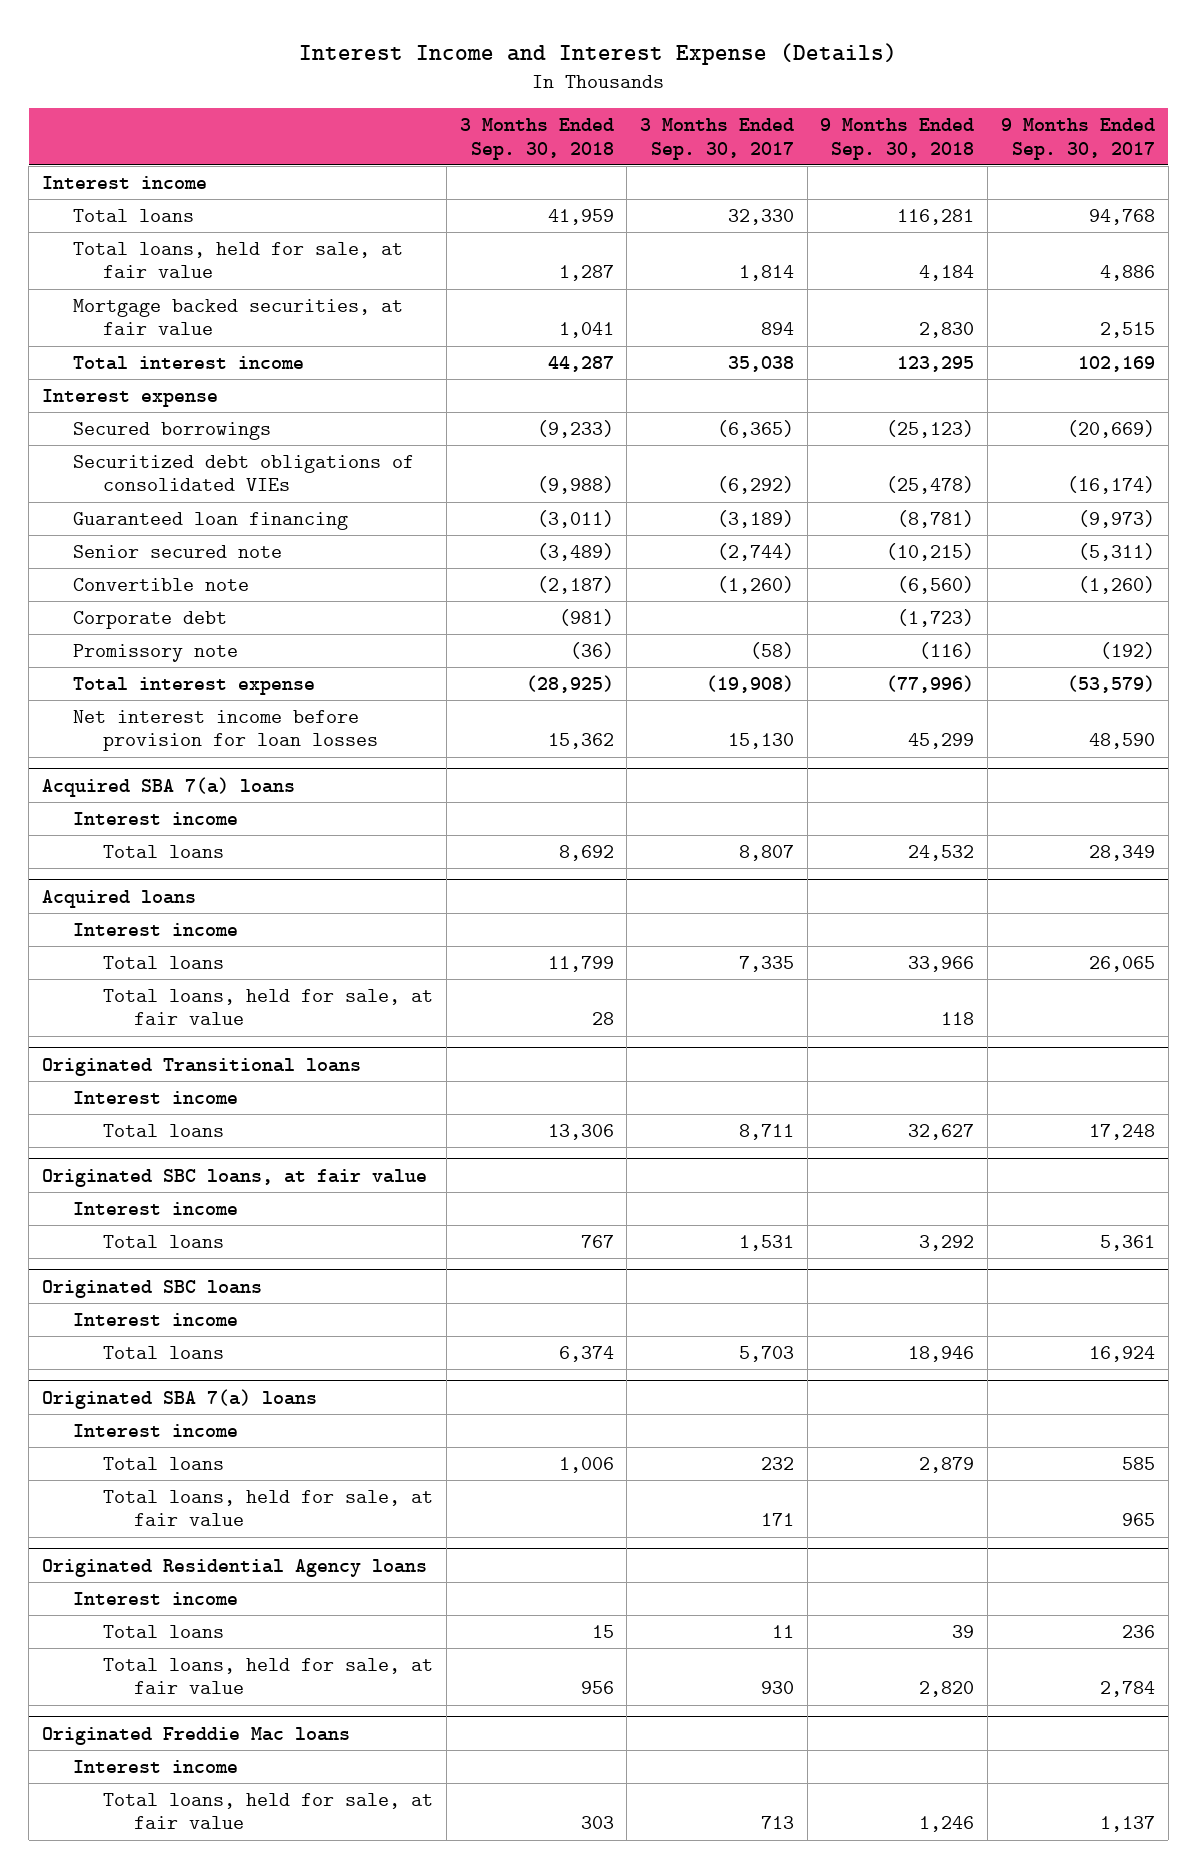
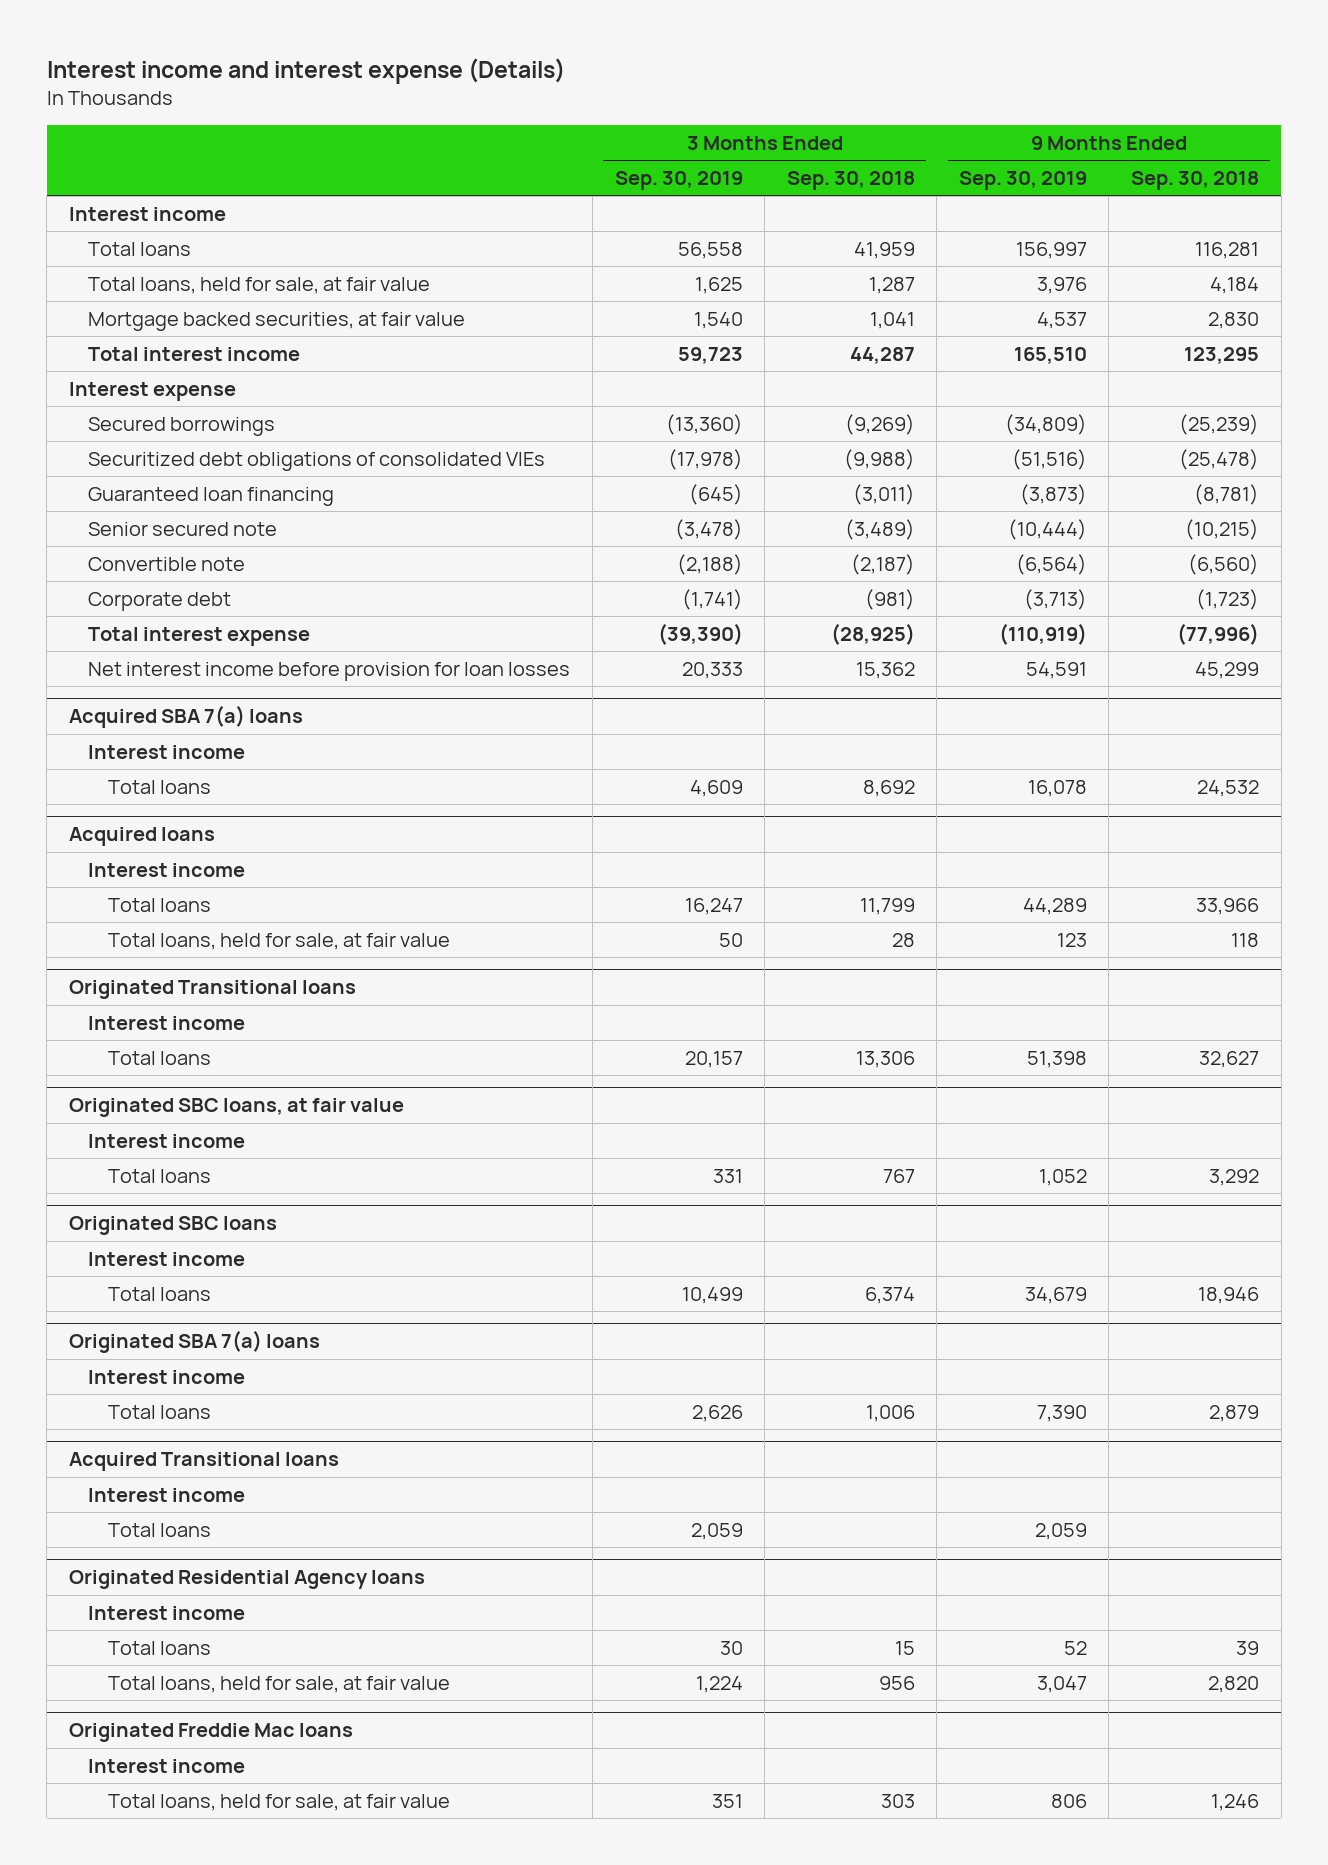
[299,43,898,66] Interest Income and Interest Expense (Details) -> [46,58,565,85] Interest income and interest expense (Details)
[640,117,795,160] 3 Months Ended Sep. 30, 2017 -> none
[1000,117,1155,160] 9 Months Ended Sep. 30, 2017 -> none
none -> [614,171,743,191] Sep. 30, 2019
none -> [958,171,1087,191] Sep. 30, 2019
[536,419,614,438] (9,233) -> [844,413,915,435] (9,269)
[886,419,975,438] (25,123) -> [1179,413,1260,435] (25,239)
[72,643,238,662] Promissory note -> none
[103,1489,434,1527] Total loans, held for sale, at fair value -> none
none -> [68,1452,339,1472] Acquired Transitional loans
none -> [88,1487,246,1502] Interest income
none -> [107,1522,211,1537] Total loans

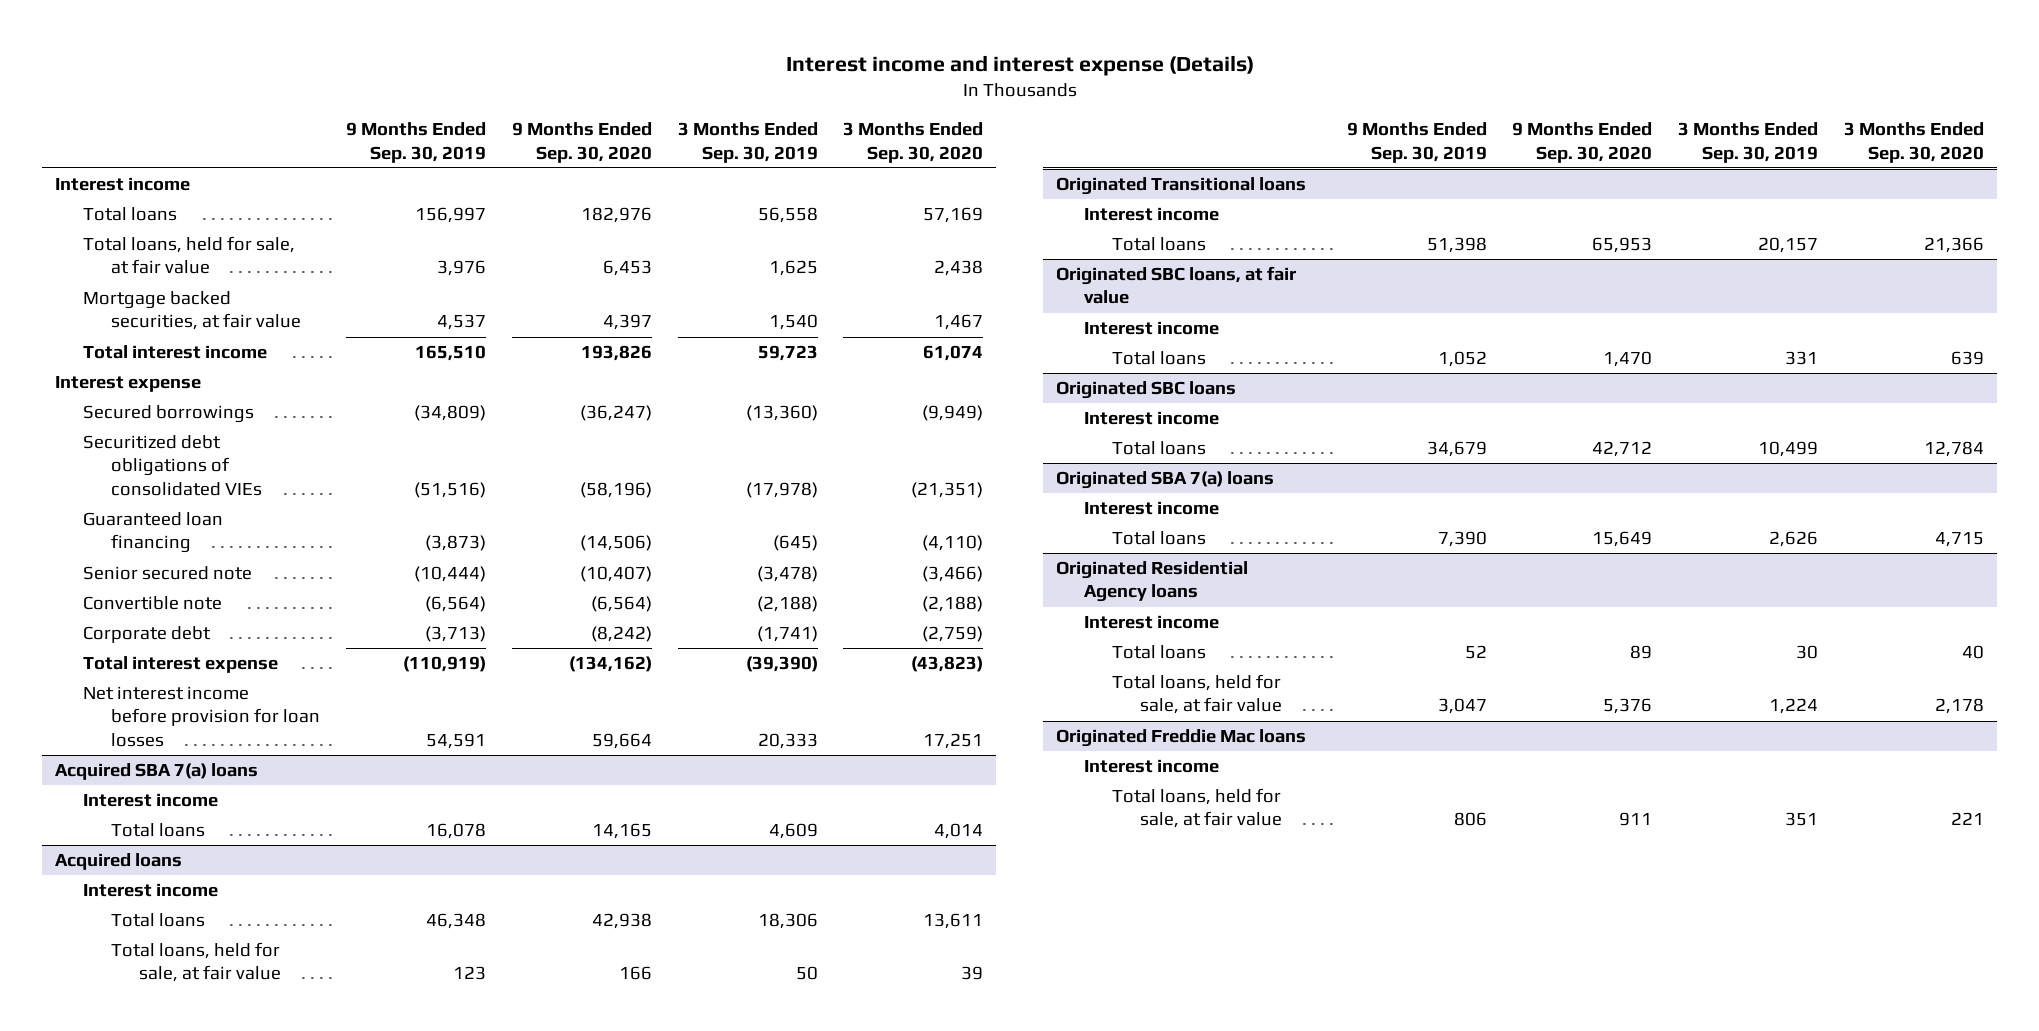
[786,171,915,191] Sep. 30, 2018 -> none
[1131,171,1260,191] Sep. 30, 2018 -> none
none -> [511,122,652,163] 9 Months Ended Sep. 30, 2020
none -> [843,122,984,163] 3 Months Ended Sep. 30, 2020
[684,897,743,915] 16,247 -> [757,913,818,930] 18,306
[1022,897,1087,915] 44,289 -> [426,913,487,930] 46,348
[68,1452,339,1472] Acquired Transitional loans -> none
[88,1487,246,1502] Interest income -> none
[107,1522,211,1537] Total loans -> none

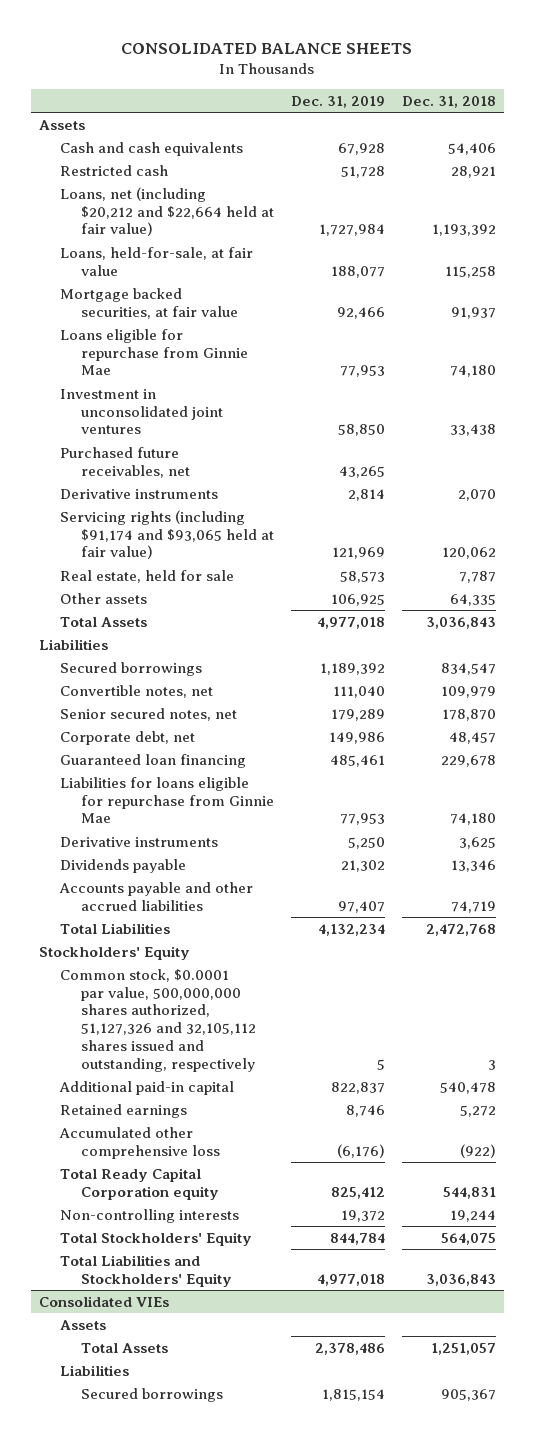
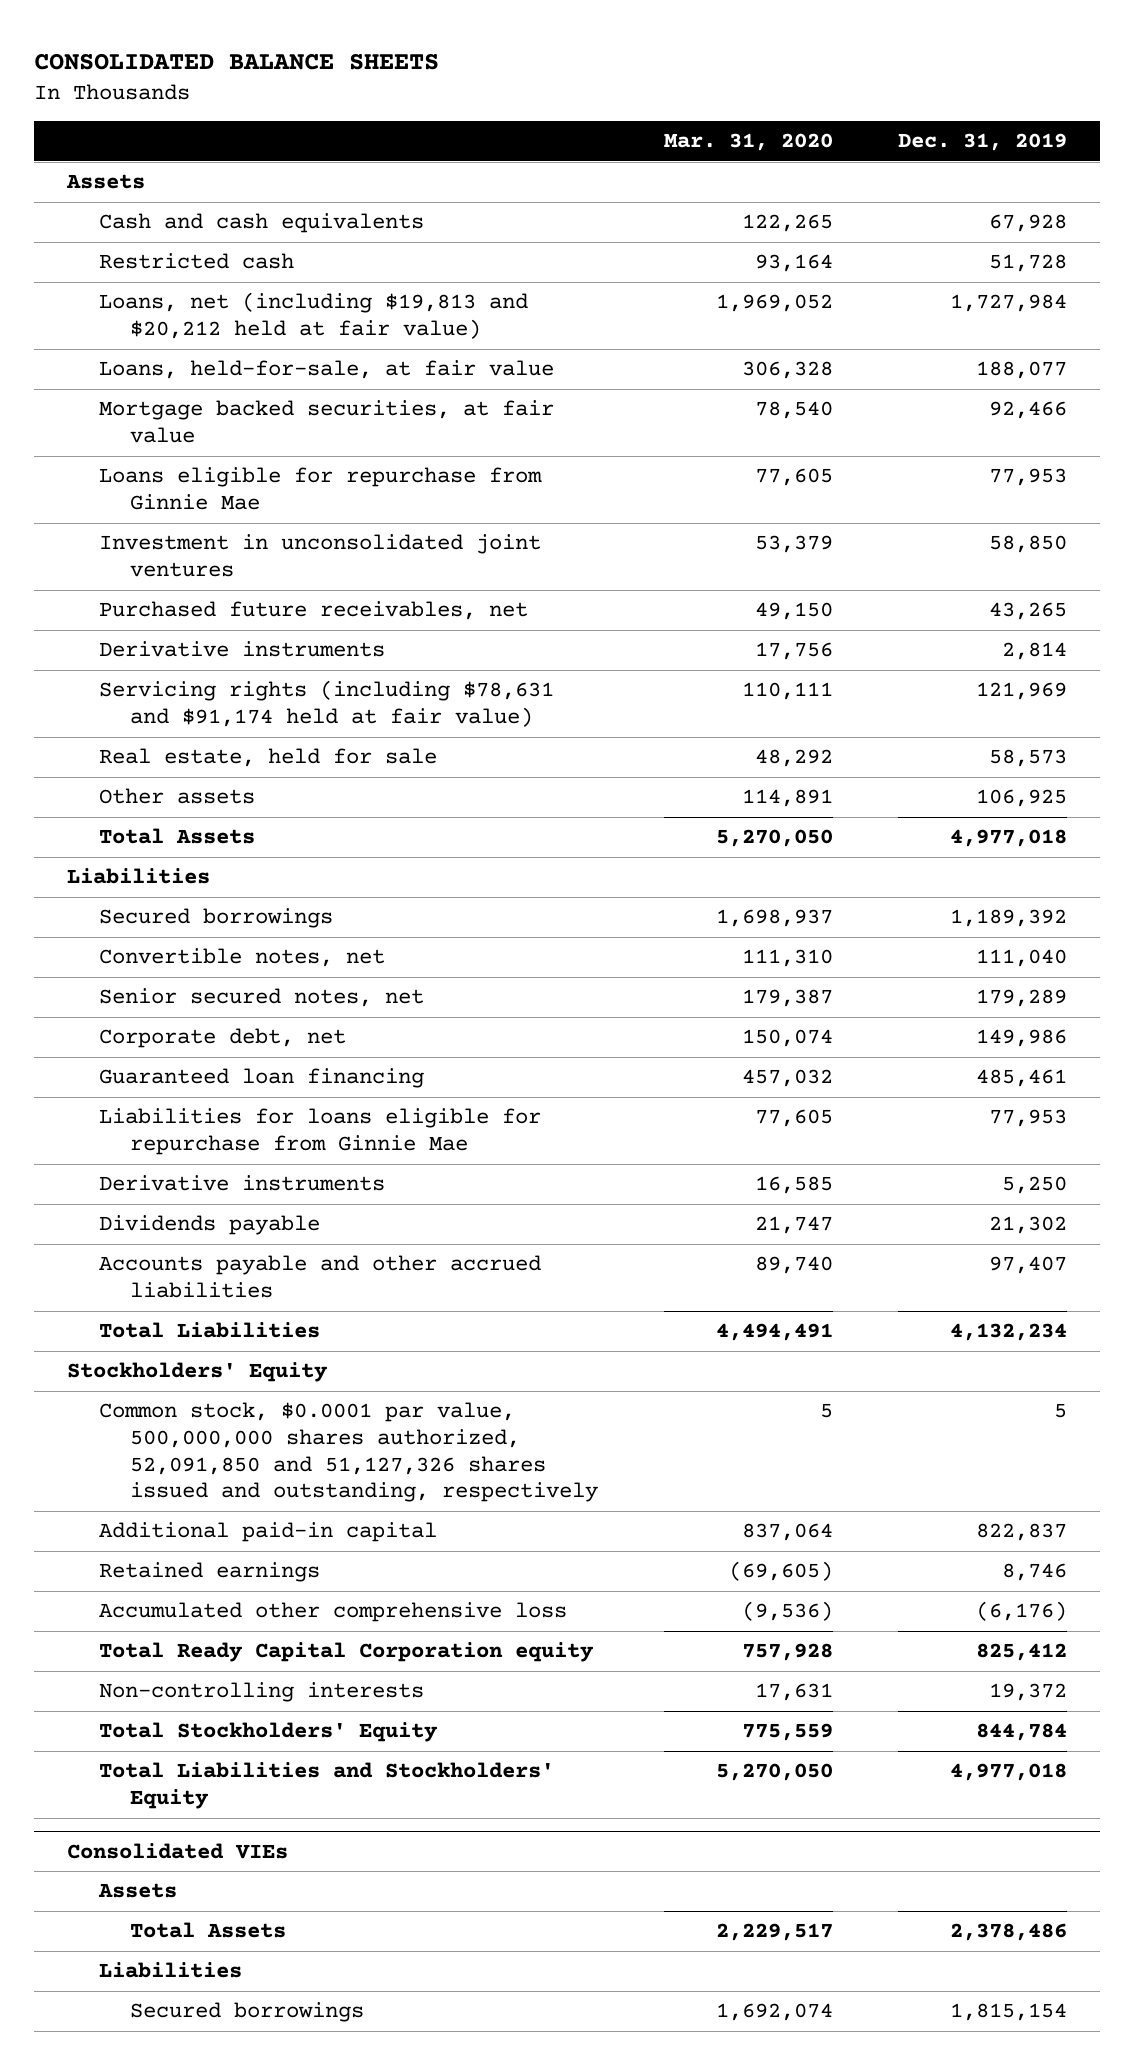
[401,95,496,108] Dec. 31, 2018 -> none
none -> [663,133,833,152] Mar. 31, 2020
[60,186,274,237] Loans, net (including $20,212 and $22,664 held at fair value) -> [98,292,528,340] Loans, net (including $19,813 and $20,212 held at fair value)
[60,509,274,560] Servicing rights (including $91,174 and $93,065 held at fair value) -> [98,680,554,728] Servicing rights (including $78,631 and $91,174 held at fair value)
[60,968,256,1073] Common stock, $0.0001 par value, 500,000,000 shares authorized, 51,127,326 and 32,105,112 shares issued and outstanding, respectively -> [98,1402,599,1503] Common stock, $0.0001 par value, 500,000,000 shares authorized, 52,091,850 and 51,127,326 shares issued and outstanding, respectively

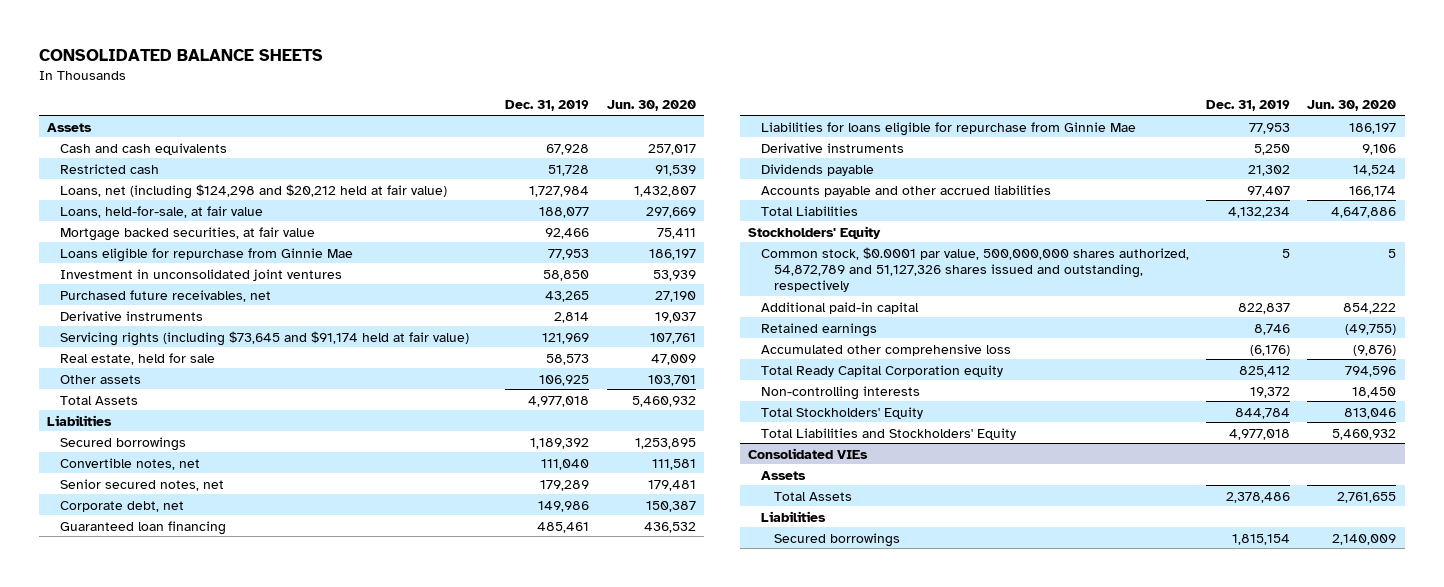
[663,133,833,152] Mar. 31, 2020 -> none
none -> [606,100,696,112] Jun. 30, 2020
[98,292,528,340] Loans, net (including $19,813 and $20,212 held at fair value) -> [60,183,448,199] Loans, net (including $124,298 and $20,212 held at fair value)
[98,680,554,728] Servicing rights (including $78,631 and $91,174 held at fair value) -> [60,330,470,346] Servicing rights (including $73,645 and $91,174 held at fair value)
[98,1402,599,1503] Common stock, $0.0001 par value, 500,000,000 shares authorized, 52,091,850 and 51,127,326 shares issued and outstanding, respectively -> [761,246,1190,293] Common stock, $0.0001 par value, 500,000,000 shares authorized, 54,872,789 and 51,127,326 shares issued and outstanding, respectively

